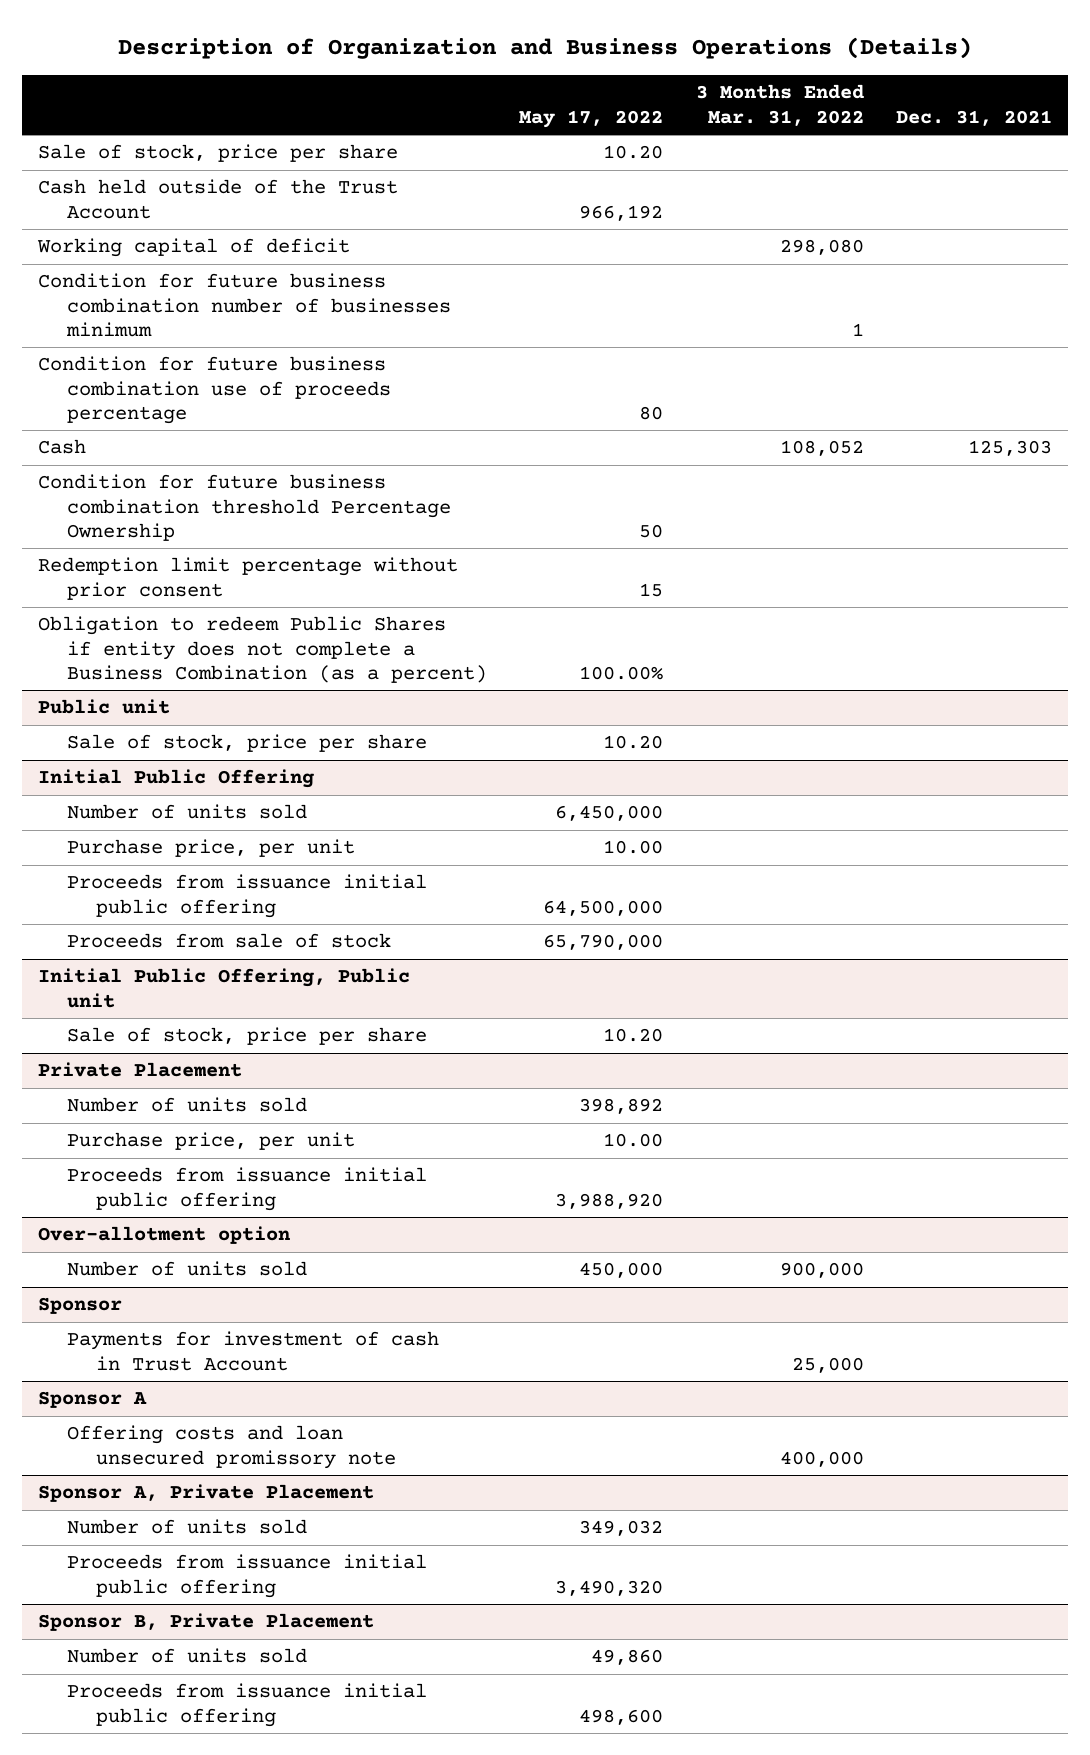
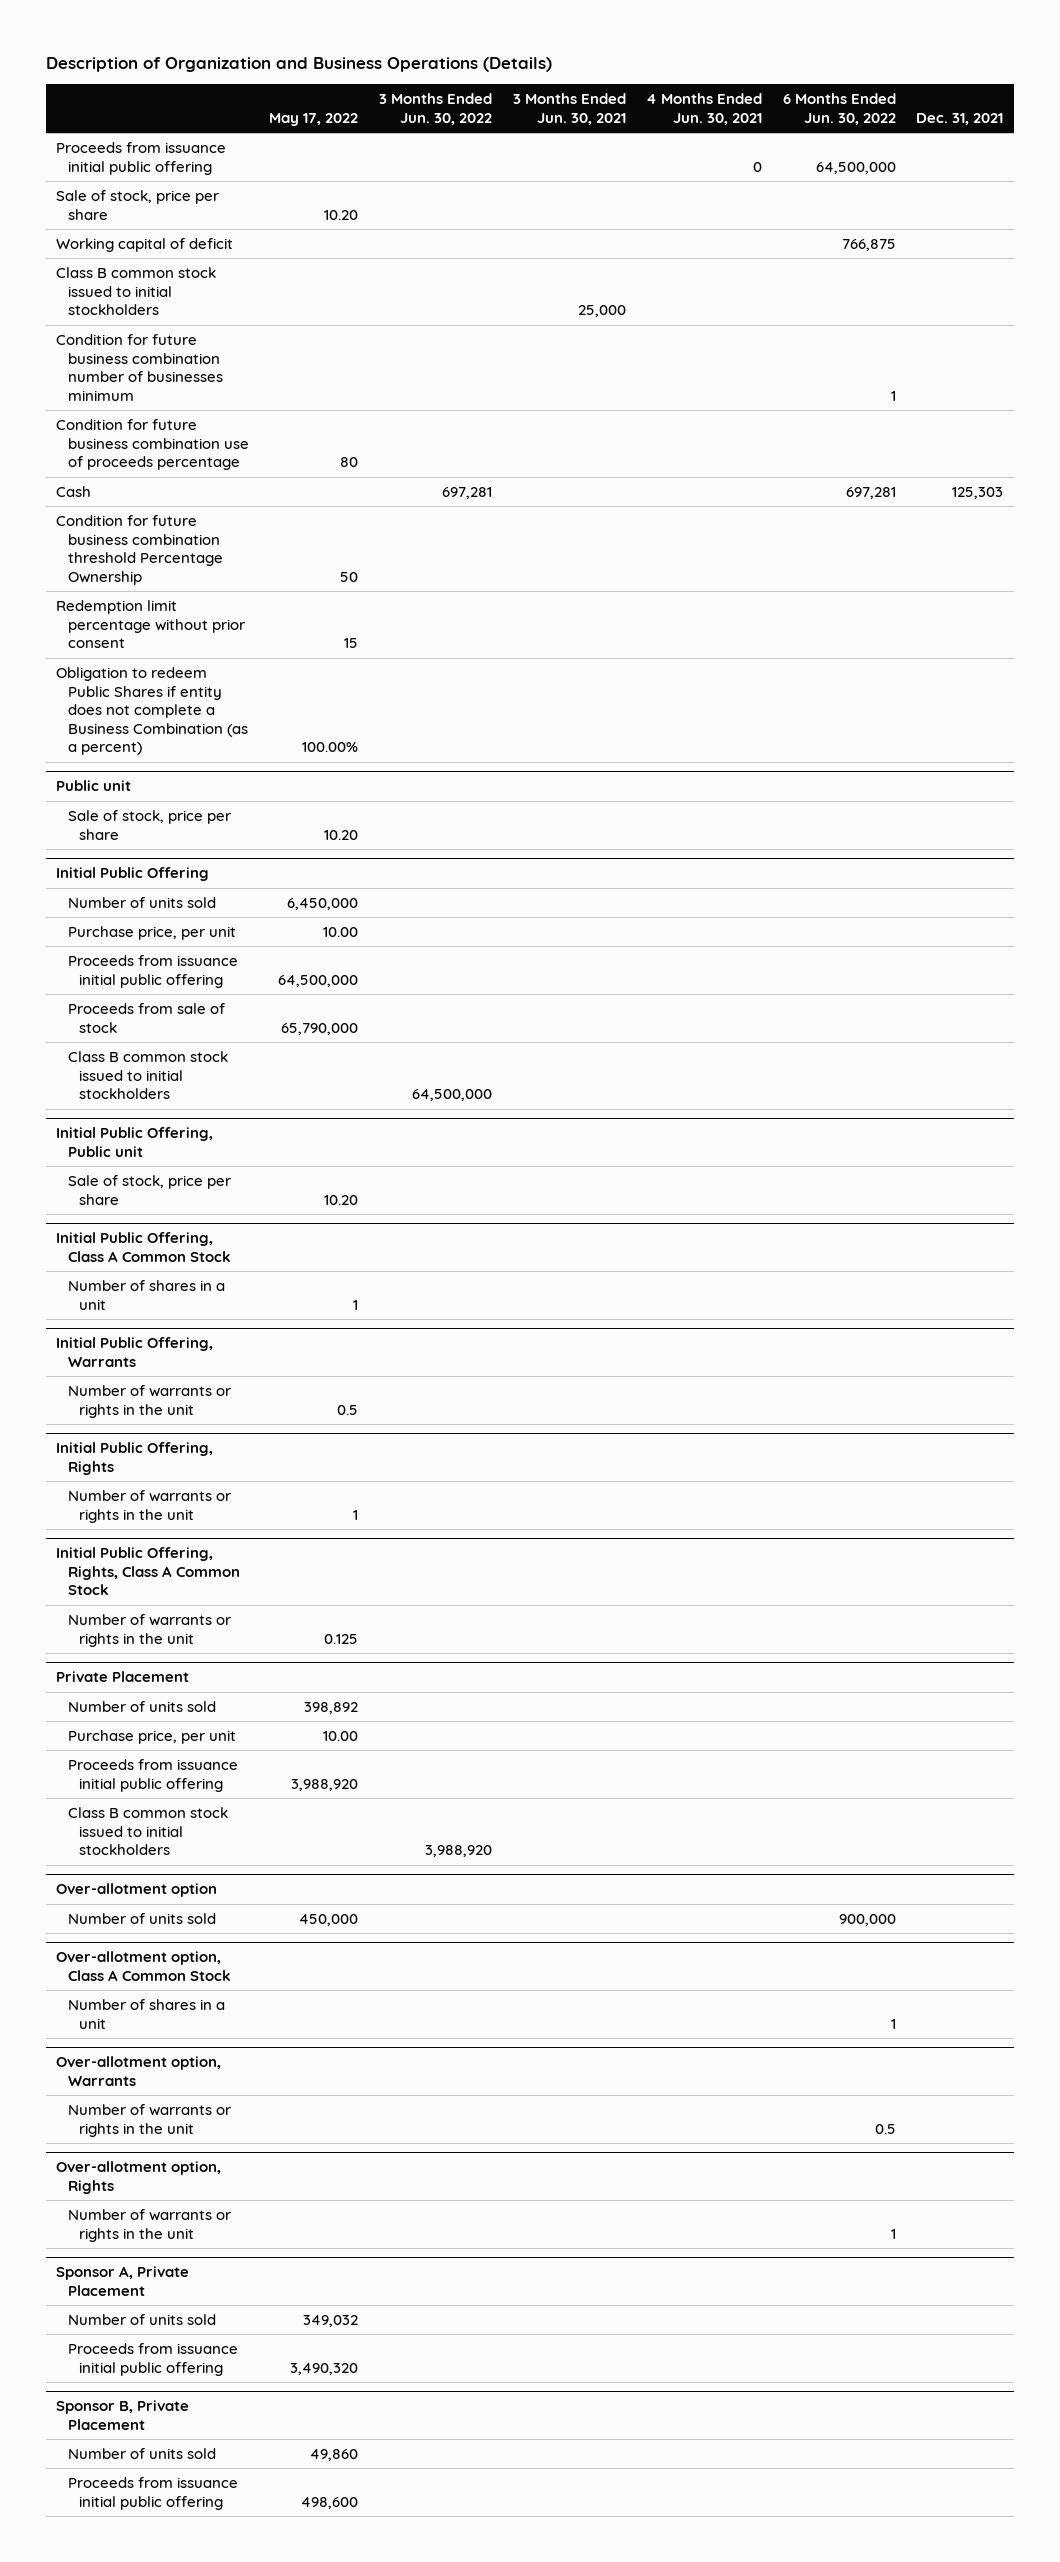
[695,84,864,126] 3 Months Ended Mar. 31, 2022 -> none
none -> [378,93,492,125] 3 Months Ended Jun. 30, 2022
none -> [512,93,626,125] 3 Months Ended Jun. 30, 2021
none -> [646,93,763,125] 4 Months Ended Jun. 30, 2021
none -> [782,93,896,125] 6 Months Ended Jun. 30, 2022
none -> [56,142,227,175] Proceeds from issuance initial public offering
[38,179,399,219] Cash held outside of the Trust Account -> none
none -> [56,267,217,316] Class B common stock issued to initial stockholders
none -> [67,1051,228,1100] Class B common stock issued to initial stockholders
none -> [56,1232,231,1262] Initial Public Offering, Class A Common Stock
none -> [67,1280,225,1310] Number of shares in a unit
none -> [56,1337,214,1367] Initial Public Offering, Warrants
none -> [67,1385,231,1418] Number of warrants or rights in the unit
none -> [56,1442,214,1475] Initial Public Offering, Rights
none -> [67,1490,231,1523] Number of warrants or rights in the unit
none -> [56,1547,240,1596] Initial Public Offering, Rights, Class A Common Stock
none -> [67,1614,231,1647] Number of warrants or rights in the unit
none -> [67,1807,228,1856] Class B common stock issued to initial stockholders
[38,1297,123,1315] Sponsor -> none
[67,1331,440,1371] Payments for investment of cash in Trust Account -> none
[38,1391,148,1409] Sponsor A -> none
[67,1425,397,1469] Offering costs and loan unsecured promissory note -> none
none -> [56,1951,231,1981] Over-allotment option, Class A Common Stock
none -> [67,1999,225,2029] Number of shares in a unit
none -> [56,2056,222,2086] Over-allotment option, Warrants
none -> [67,2104,231,2137] Number of warrants or rights in the unit
none -> [56,2161,222,2194] Over-allotment option, Rights
none -> [67,2209,231,2242] Number of warrants or rights in the unit

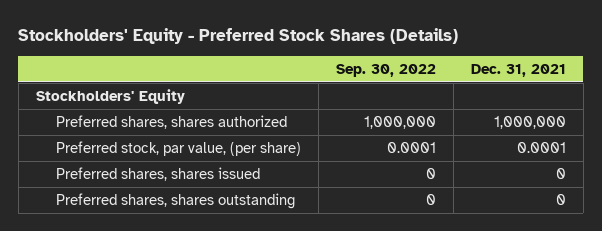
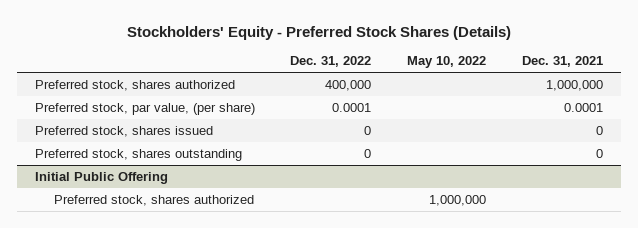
[336,63,437,77] Sep. 30, 2022 -> none
none -> [290,56,372,68] Dec. 31, 2022
none -> [407,56,487,69] May 10, 2022
[35,89,185,105] Stockholders' Equity -> none
[56,115,288,130] Preferred shares, shares authorized -> [34,79,235,91] Preferred stock, shares authorized
[56,167,261,182] Preferred shares, shares issued -> [34,125,213,137] Preferred stock, shares issued
[56,193,296,210] Preferred shares, shares outstanding -> [34,148,242,161] Preferred stock, shares outstanding
none -> [34,171,168,184] Initial Public Offering
none -> [54,194,255,206] Preferred stock, shares authorized

